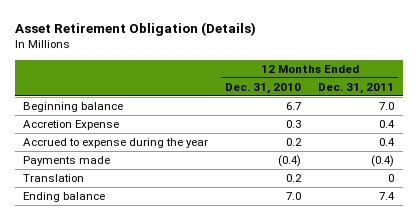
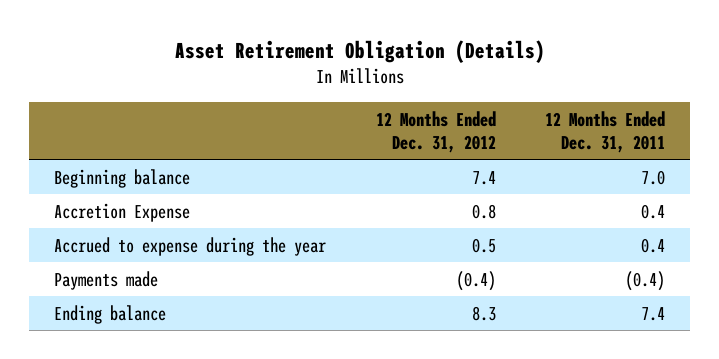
[225,82,302,94] Dec. 31, 2010 -> none
none -> [375,110,496,153] 12 Months Ended Dec. 31, 2012
[23,174,85,183] Translation -> none

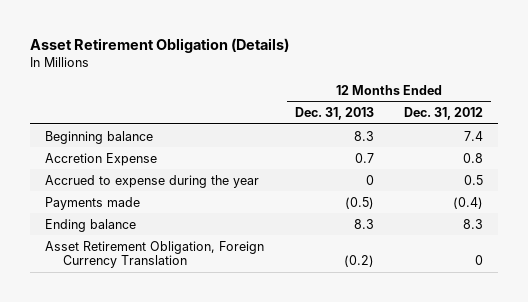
[545,110,666,153] 12 Months Ended Dec. 31, 2011 -> none
none -> [294,107,374,121] Dec. 31, 2013
none -> [45,240,265,269] Asset Retirement Obligation, Foreign Currency Translation

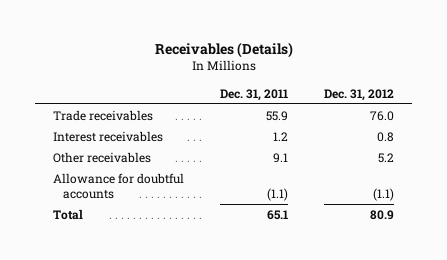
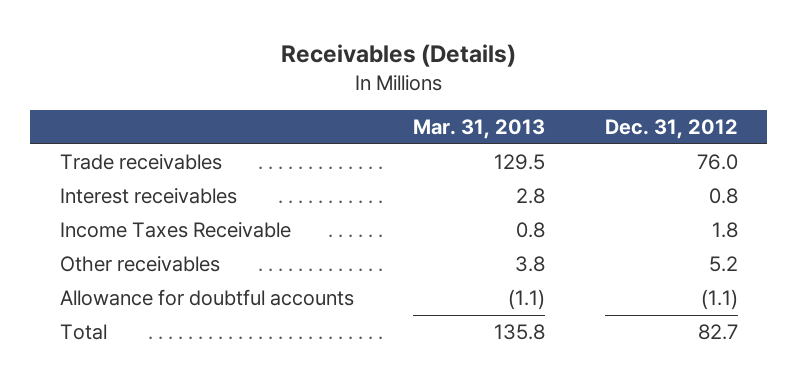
[220,88,289,101] Dec. 31, 2011 -> none
none -> [413,119,546,140] Mar. 31, 2013
none -> [59,222,291,239] Income Taxes Receivable
[370,210,395,221] 80.9 -> [697,324,738,341] 82.7

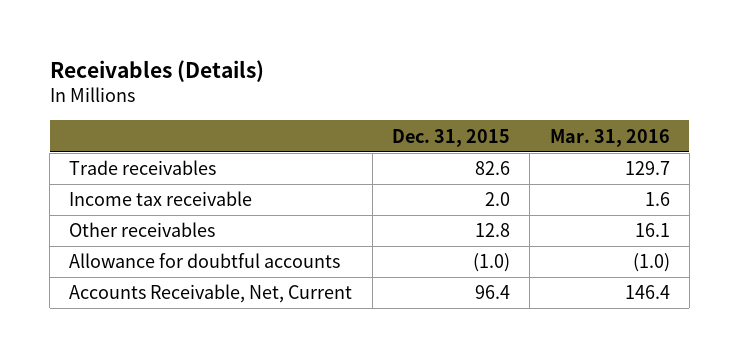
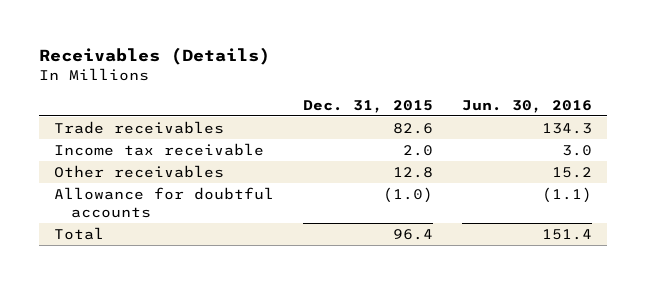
[549,128,670,147] Mar. 31, 2016 -> none
none -> [462,99,593,113] Jun. 30, 2016
[69,284,353,304] Accounts Receivable, Net, Current -> [53,226,104,240] Total

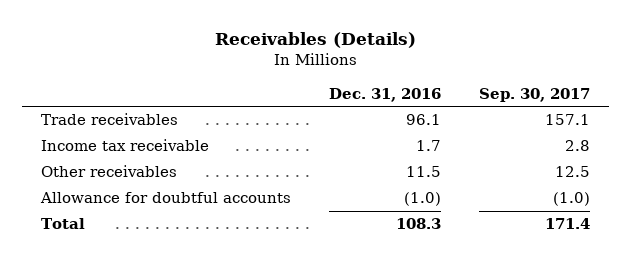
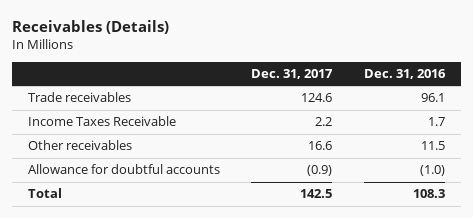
[479,87,591,102] Sep. 30, 2017 -> none
none -> [251,69,334,80] Dec. 31, 2017
[41,139,210,152] Income tax receivable -> [27,116,176,127] Income Taxes Receivable

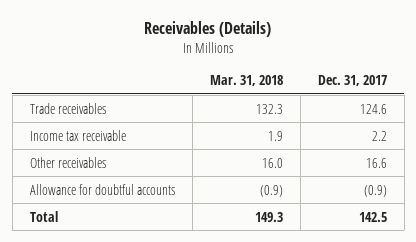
[364,69,447,80] Dec. 31, 2016 -> none
none -> [209,75,283,87] Mar. 31, 2018
[27,116,176,127] Income Taxes Receivable -> [29,129,126,141] Income tax receivable

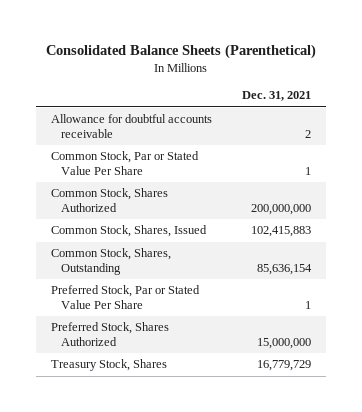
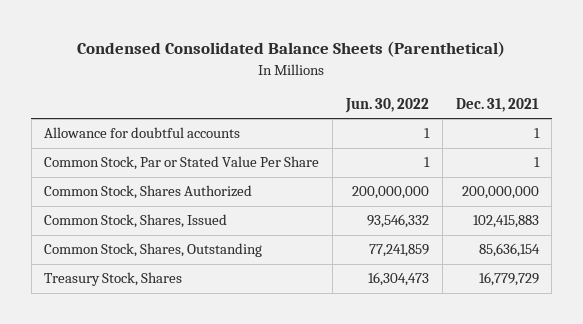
[45,43,316,59] Consolidated Balance Sheets (Parenthetical) -> [77,41,506,58] Condensed Consolidated Balance Sheets (Parenthetical)
none -> [344,98,429,114] Jun. 30, 2022
[50,114,212,138] Allowance for doubtful accounts receivable -> [44,127,241,139] Allowance for doubtful accounts
[304,129,311,138] 2 -> [533,128,540,139] 1
[50,285,200,309] Preferred Stock, Par or Stated Value Per Share -> none
[50,322,169,346] Preferred Stock, Shares Authorized -> none

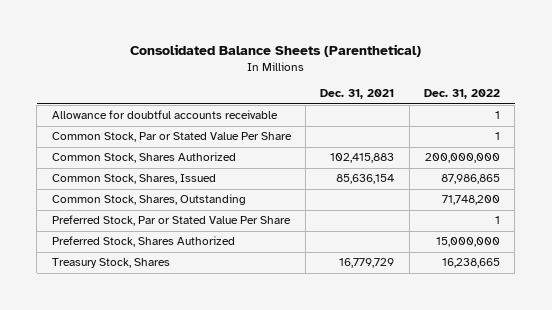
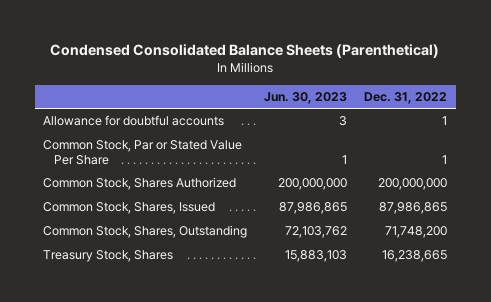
[129,44,421,58] Consolidated Balance Sheets (Parenthetical) -> [50,43,440,58] Condensed Consolidated Balance Sheets (Parenthetical)
[320,89,395,100] Dec. 31, 2021 -> none
none -> [264,92,348,105] Jun. 30, 2023
[51,110,278,120] Allowance for doubtful accounts receivable -> [43,115,225,127] Allowance for doubtful accounts
[51,215,291,227] Preferred Stock, Par or Stated Value Per Share -> none
[51,236,235,248] Preferred Stock, Shares Authorized -> none

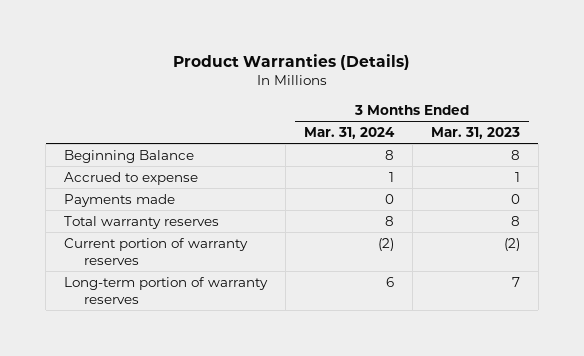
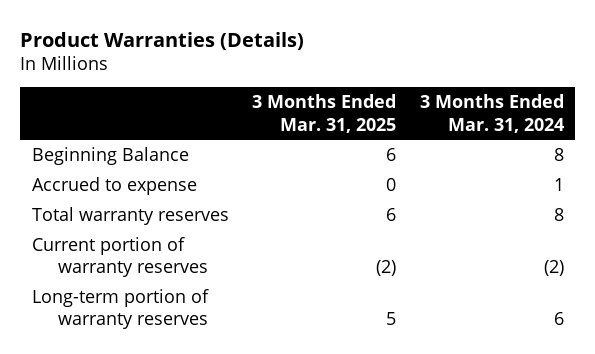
[430,126,520,139] Mar. 31, 2023 -> none
none -> [252,94,397,133] 3 Months Ended Mar. 31, 2025
[64,193,176,207] Payments made -> none

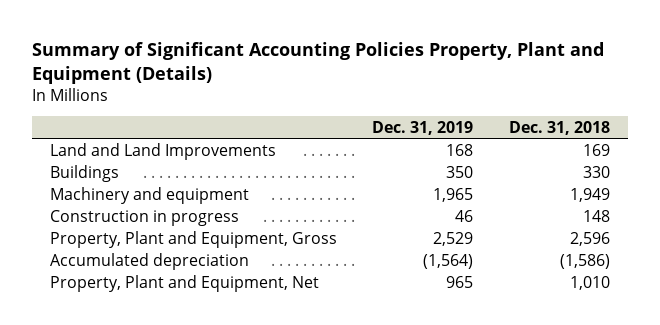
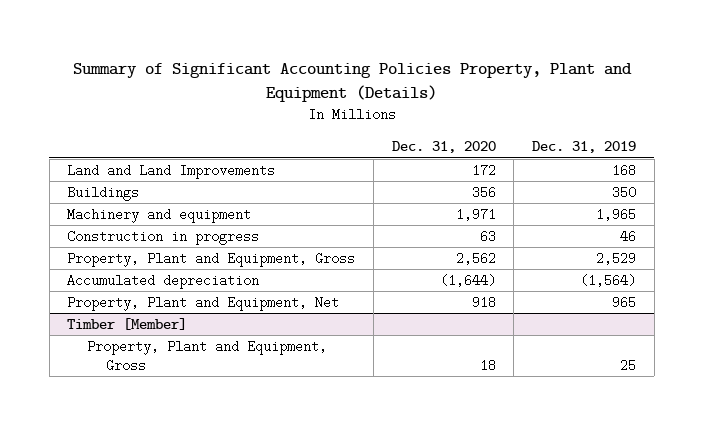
[509,120,611,135] Dec. 31, 2018 -> none
none -> [391,141,496,154] Dec. 31, 2020
none -> [67,318,188,331] Timber [Member]
none -> [86,340,327,372] Property, Plant and Equipment, Gross

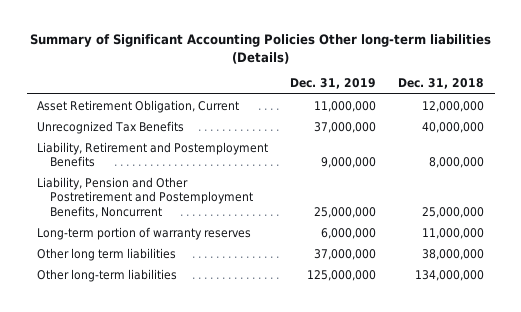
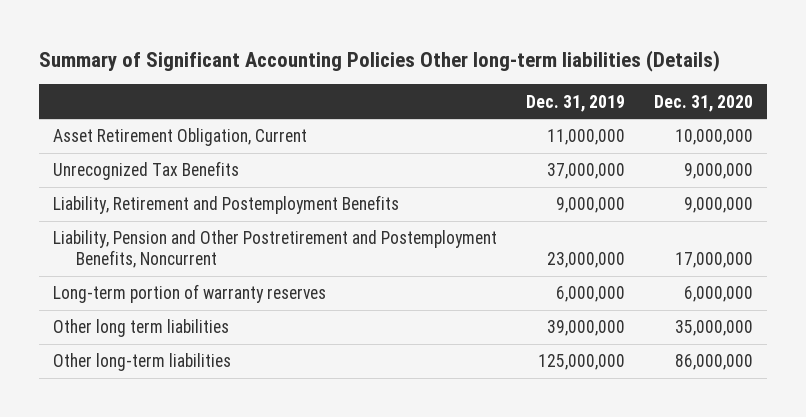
[397,78,484,90] Dec. 31, 2018 -> none
none -> [653,94,753,112] Dec. 31, 2020
[314,206,377,218] 25,000,000 -> [547,252,626,269] 23,000,000
[314,248,377,260] 37,000,000 -> [547,320,626,337] 39,000,000

